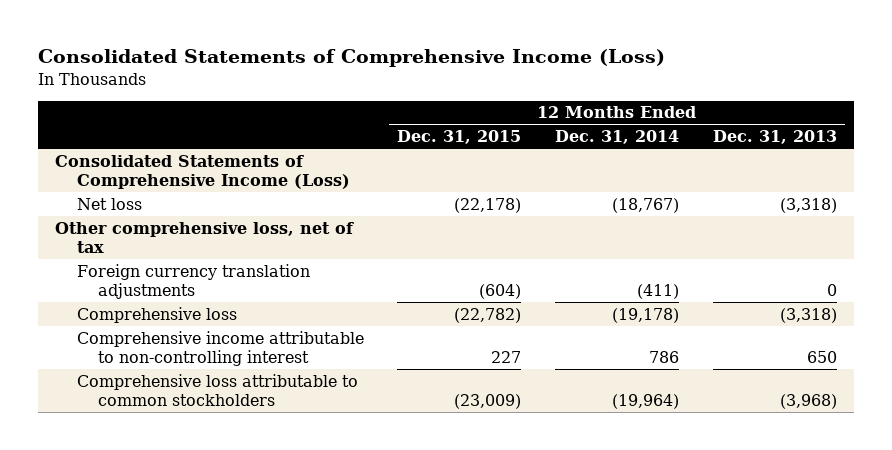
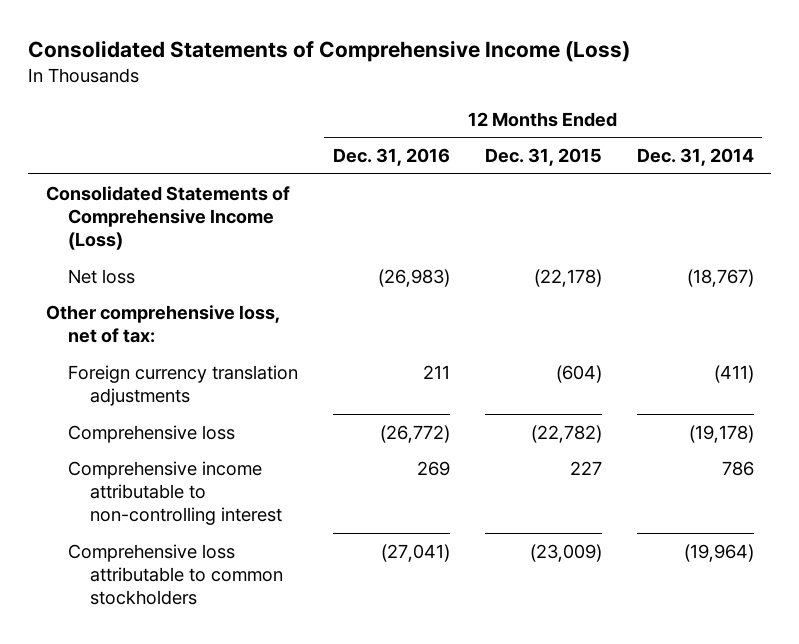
[712,130,837,145] Dec. 31, 2013 -> none
none -> [332,147,450,166] Dec. 31, 2016
[54,221,354,253] Other comprehensive loss, net of tax -> [45,304,280,344] Other comprehensive loss, net of tax:

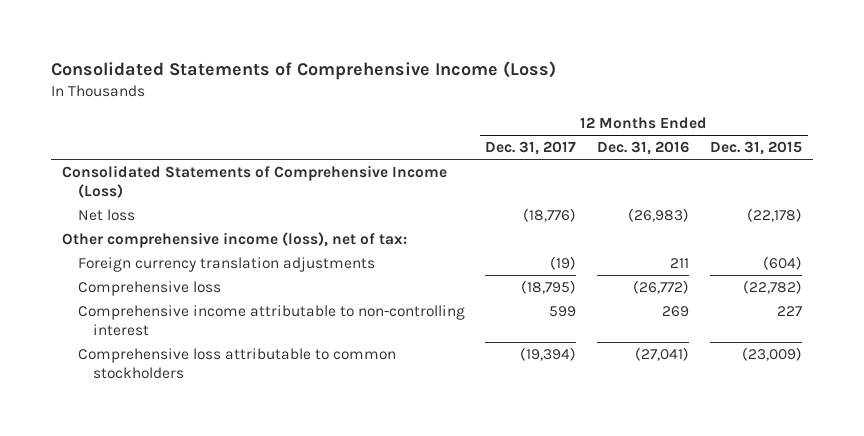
[636,147,754,166] Dec. 31, 2014 -> none
none -> [485,141,577,156] Dec. 31, 2017
[45,304,280,344] Other comprehensive loss, net of tax: -> [61,231,407,248] Other comprehensive income (loss), net of tax:

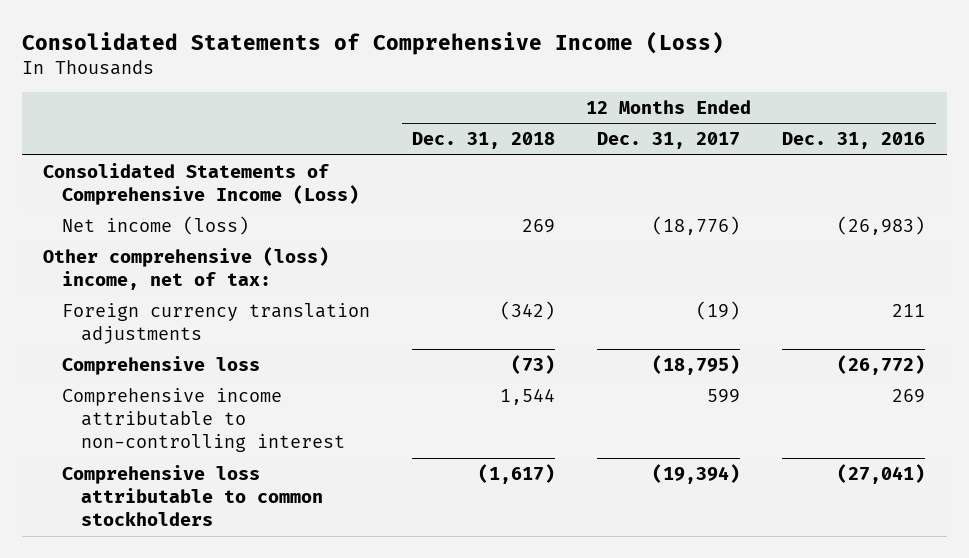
[710,141,803,156] Dec. 31, 2015 -> none
none -> [412,132,556,150] Dec. 31, 2018
[77,208,135,221] Net loss -> [61,215,249,235] Net income (loss)
[61,231,407,248] Other comprehensive income (loss), net of tax: -> [43,246,330,291] Other comprehensive (loss) income, net of tax:

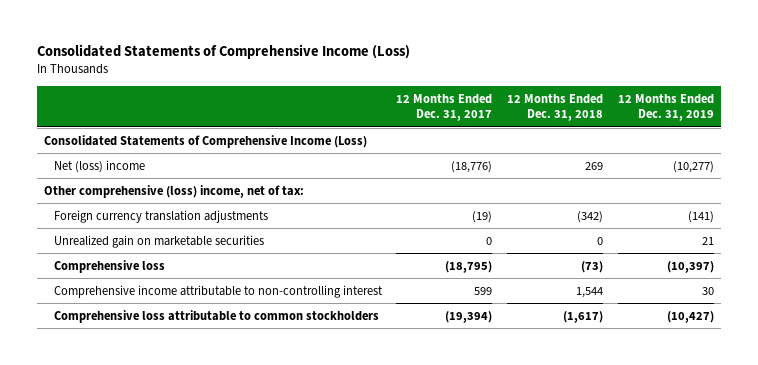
[782,132,926,150] Dec. 31, 2016 -> none
none -> [617,93,714,121] 12 Months Ended Dec. 31, 2019
[61,215,249,235] Net income (loss) -> [53,159,145,173] Net (loss) income
none -> [53,234,264,248] Unrealized gain on marketable securities

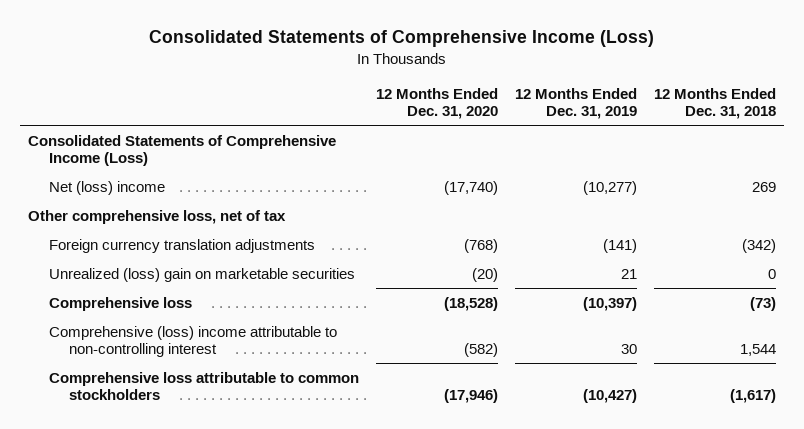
[396,93,493,121] 12 Months Ended Dec. 31, 2017 -> none
none -> [375,87,498,120] 12 Months Ended Dec. 31, 2020
[44,184,305,198] Other comprehensive (loss) income, net of tax: -> [28,209,287,224] Other comprehensive loss, net of tax
[53,234,264,248] Unrealized gain on marketable securities -> [48,267,355,282] Unrealized (loss) gain on marketable securities
[53,284,383,298] Comprehensive income attributable to non-controlling interest -> [48,325,337,358] Comprehensive (loss) income attributable to non-controlling interest

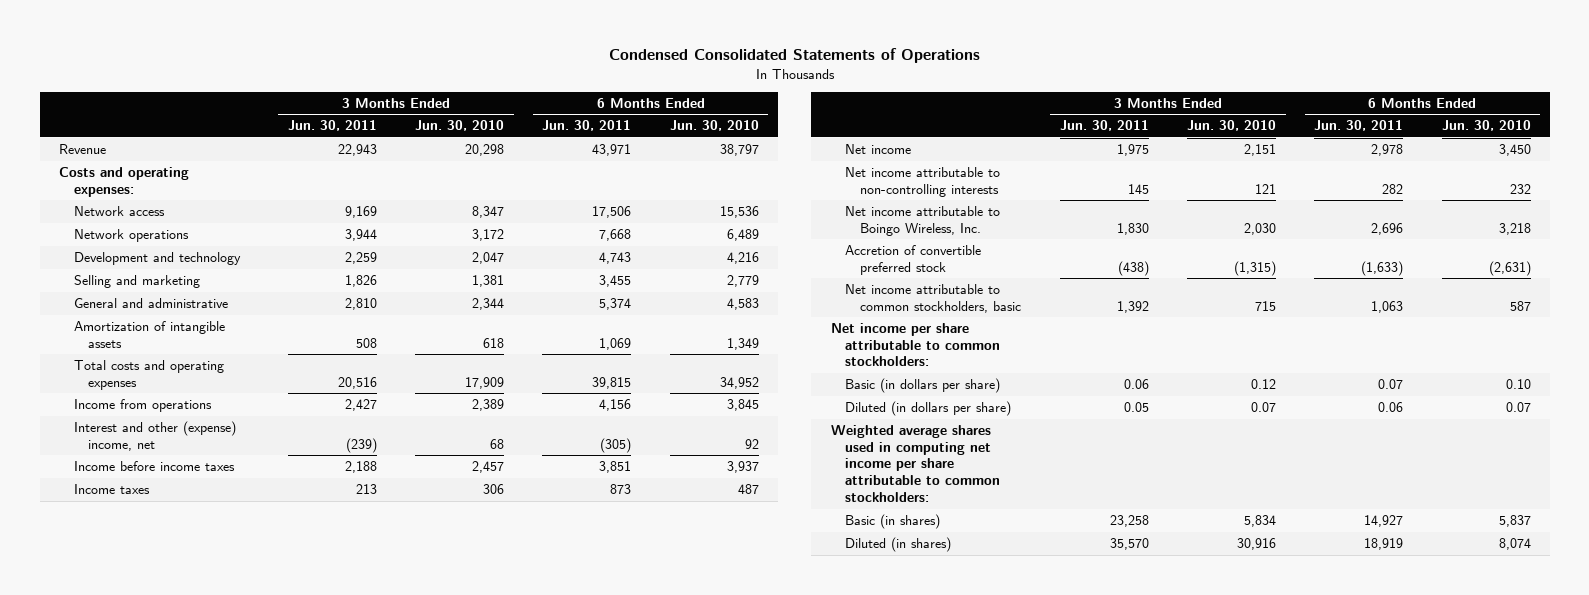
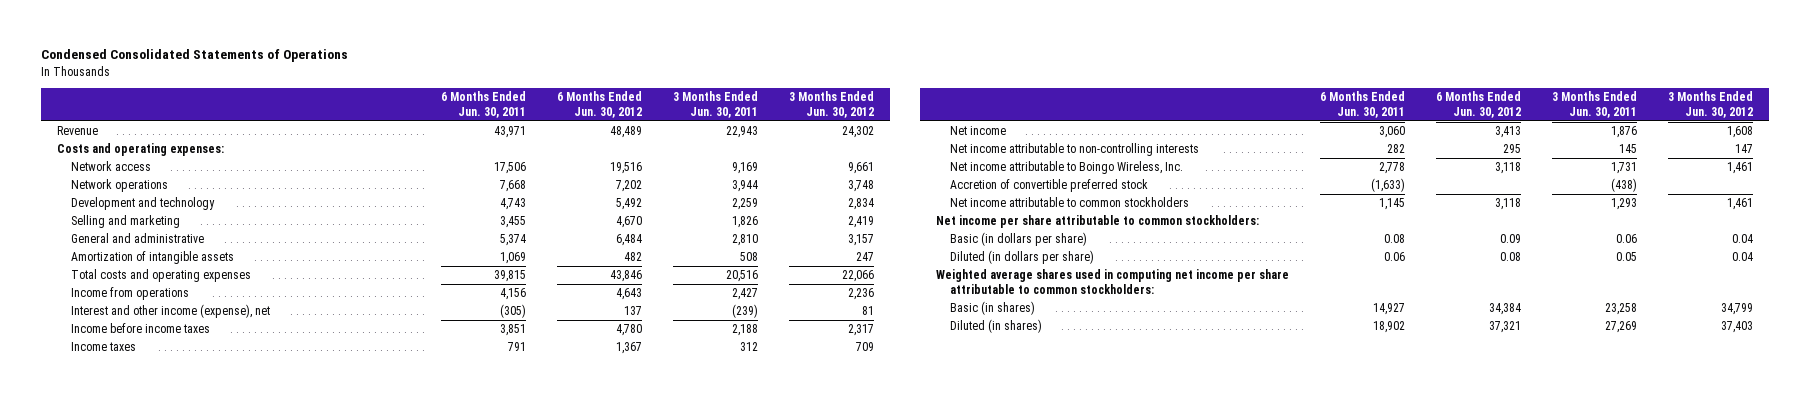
[415,120,505,132] Jun. 30, 2010 -> none
[669,120,759,132] Jun. 30, 2010 -> none
none -> [557,90,643,119] 6 Months Ended Jun. 30, 2012
none -> [789,90,875,119] 3 Months Ended Jun. 30, 2012
[73,420,236,451] Interest and other (expense) income, net -> [70,304,270,319] Interest and other income (expense), net
[355,483,377,494] 213 -> [740,342,759,352] 312
[610,483,632,494] 873 -> [507,342,526,352] 791
[1116,143,1149,156] 1,975 -> [1611,126,1638,139] 1,876
[1371,143,1404,156] 2,978 -> [1378,126,1405,139] 3,060
[1116,222,1149,235] 1,830 -> [1611,162,1638,175] 1,731
[1371,222,1404,235] 2,696 -> [1378,162,1405,175] 2,778
[845,283,1022,313] Net income attributable to common stockholders, basic -> [949,197,1189,208] Net income attributable to common stockholders
[1116,300,1149,313] 1,392 -> [1611,198,1638,211] 1,293
[1371,300,1404,313] 1,063 -> [1378,198,1405,211] 1,145
[1378,378,1404,389] 0.07 -> [1383,234,1405,244] 0.08
[1109,537,1149,550] 35,570 -> [1605,321,1638,334] 27,269
[1364,537,1404,550] 18,919 -> [1372,321,1405,334] 18,902

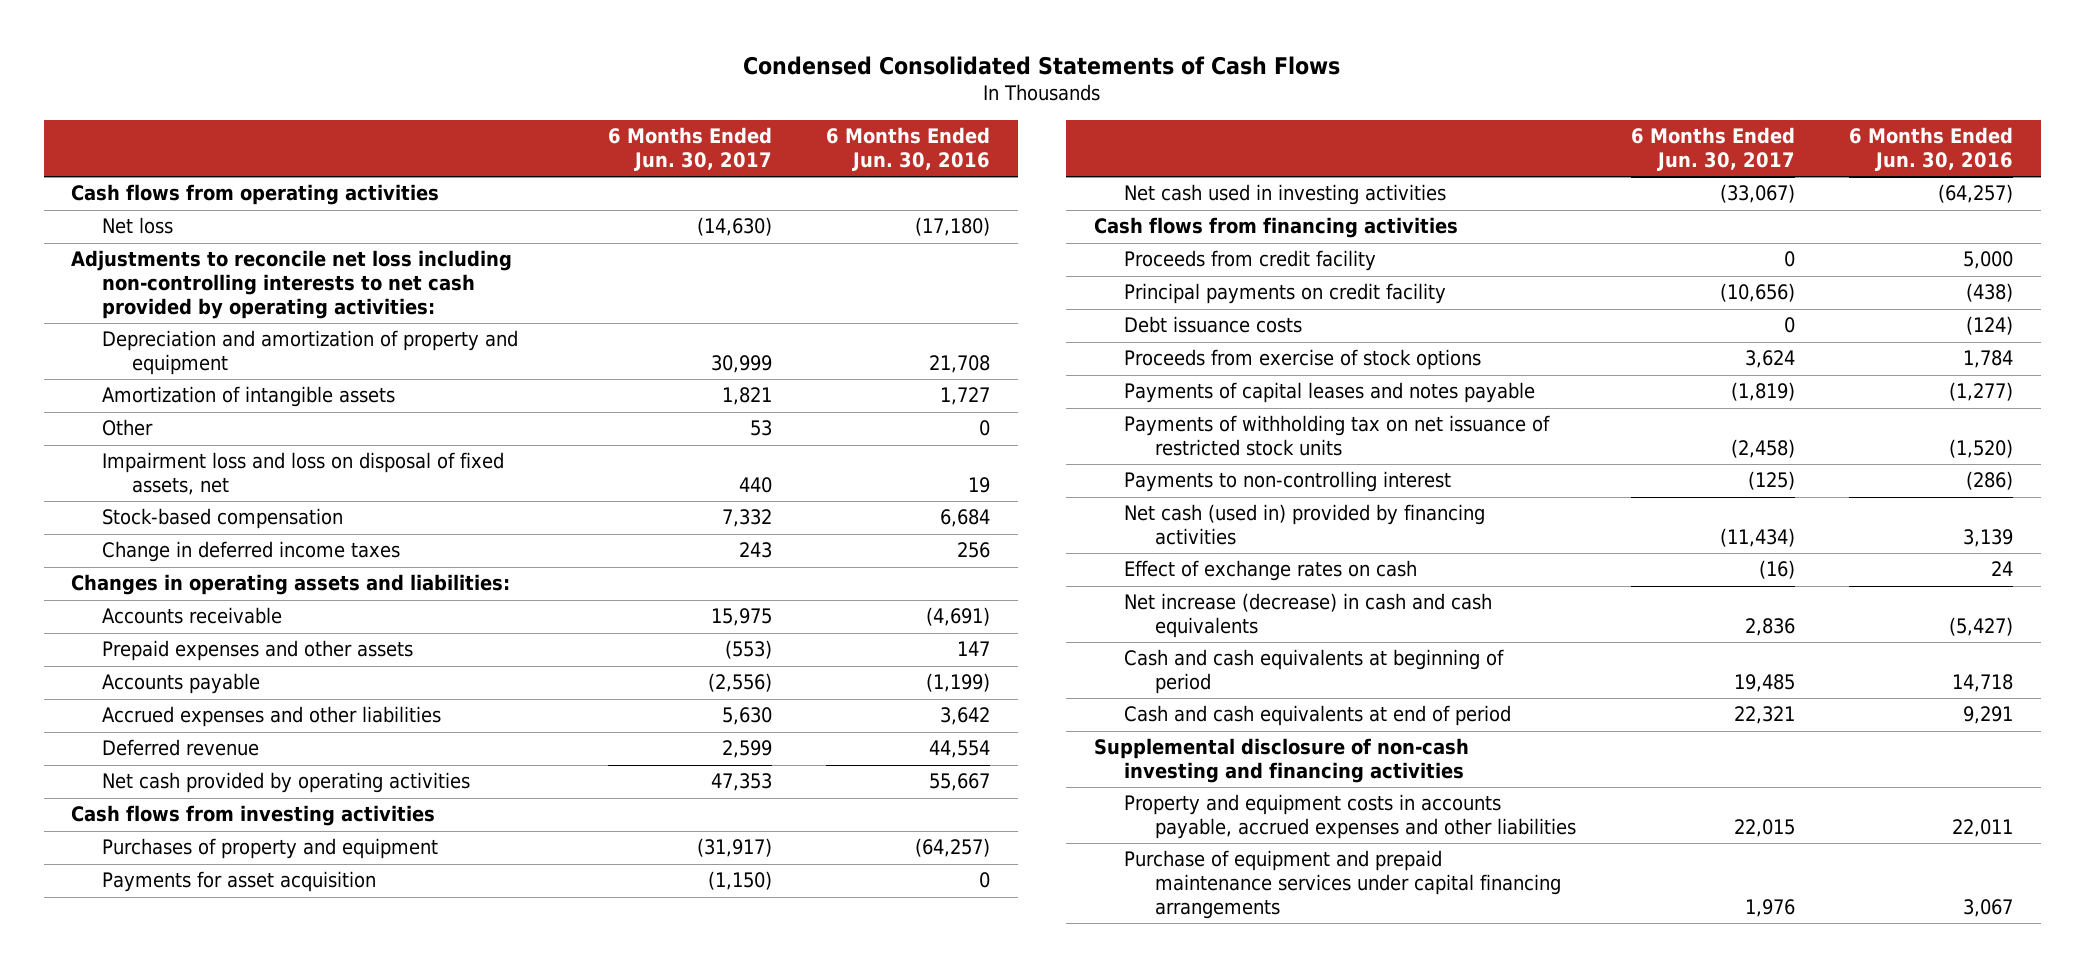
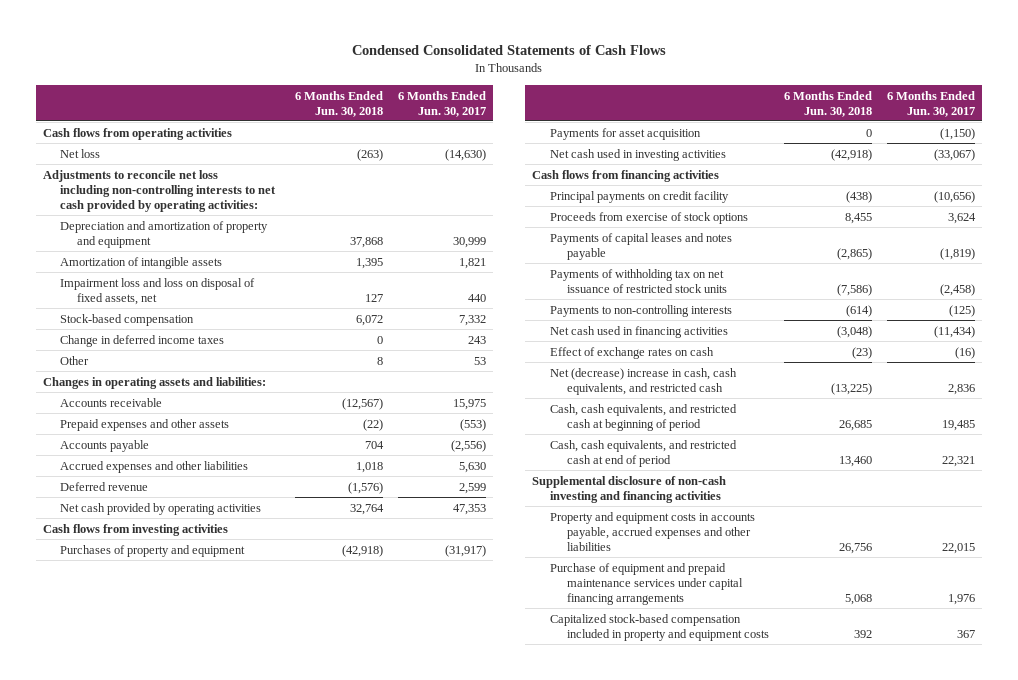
[826,127,991,172] 6 Months Ended Jun. 30, 2016 -> none
none -> [294,90,383,117] 6 Months Ended Jun. 30, 2018
[101,419,153,437] Other -> [60,355,90,365] Other
[1124,250,1377,272] Proceeds from credit facility -> none
[1124,316,1303,334] Debt issuance costs -> none
[1124,471,1452,493] Payments to non-controlling interest -> [549,304,732,317] Payments to non-controlling interests
[1124,504,1486,546] Net cash (used in) provided by financing activities -> [549,325,728,338] Net cash used in financing activities
[1124,593,1493,639] Net increase (decrease) in cash and cash equivalents -> [549,367,737,395] Net (decrease) increase in cash, cash equivalents, and restricted cash
[1124,649,1505,695] Cash and cash equivalents at beginning of period -> [549,403,737,431] Cash, cash equivalents, and restricted cash at beginning of period
[1124,705,1512,727] Cash and cash equivalents at end of period -> [549,439,737,467] Cash, cash equivalents, and restricted cash at end of period
none -> [549,613,769,641] Capitalized stock-based compensation included in property and equipment costs

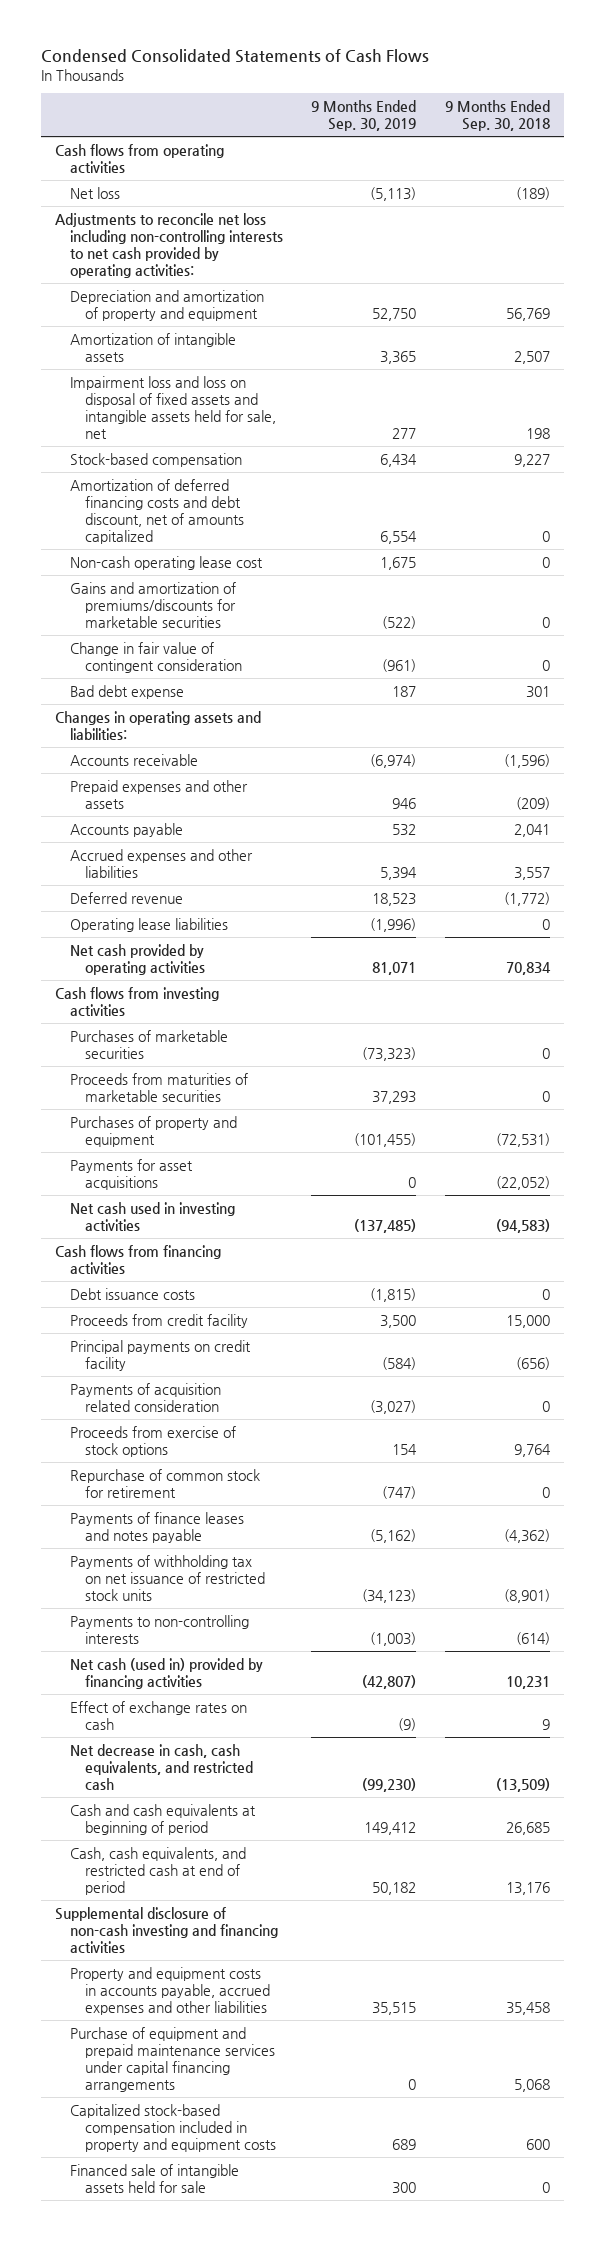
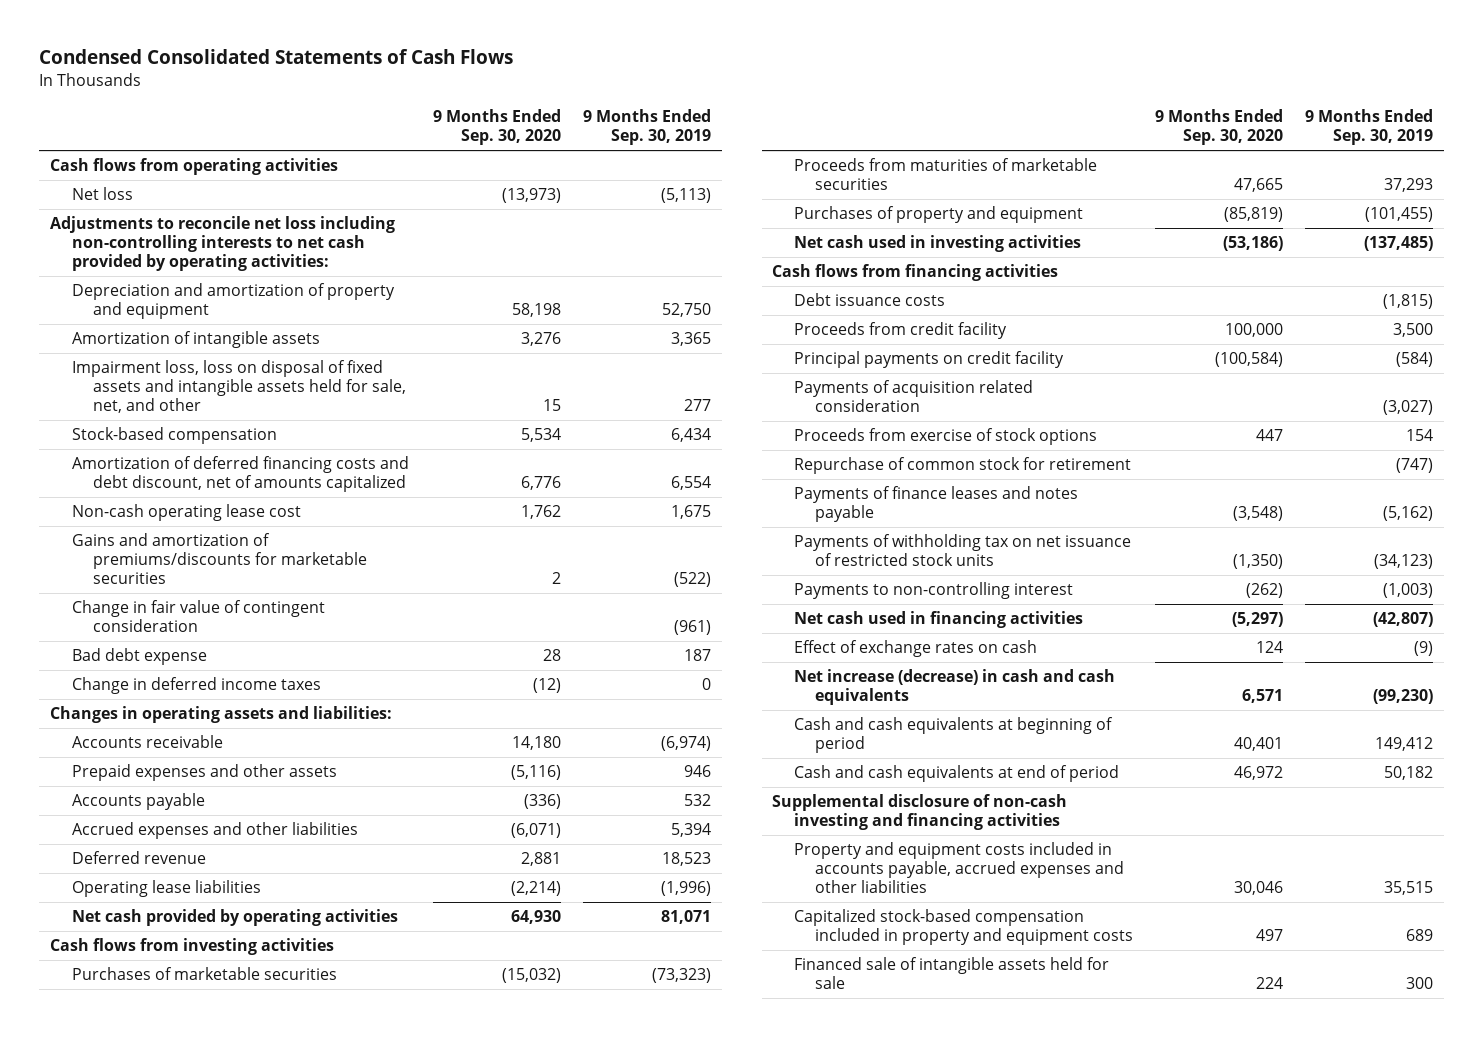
[444,99,550,131] 9 Months Ended Sep. 30, 2018 -> none
none -> [433,109,562,146] 9 Months Ended Sep. 30, 2020
[69,375,276,440] Impairment loss and loss on disposal of fixed assets and intangible assets held for sale, net -> [71,360,407,414] Impairment loss, loss on disposal of fixed assets and intangible assets held for sale, net, and other
none -> [71,677,321,695] Change in deferred income taxes
[69,1158,193,1190] Payments for asset acquisitions -> none
[69,1614,249,1644] Payments to non-controlling interests -> [793,582,1073,600] Payments to non-controlling interest
[69,1657,263,1689] Net cash (used in) provided by financing activities -> [793,611,1083,629] Net cash used in financing activities
[69,1743,253,1790] Net decrease in cash, cash equivalents, and restricted cash -> [793,669,1115,706] Net increase (decrease) in cash and cash equivalents
[69,1846,246,1895] Cash, cash equivalents, and restricted cash at end of period -> [793,765,1119,783] Cash and cash equivalents at end of period
[69,2026,275,2093] Purchase of equipment and prepaid maintenance services under capital financing arrangements -> none
[69,1966,270,2015] Property and equipment costs in accounts payable, accrued expenses and other liabilities -> [793,842,1125,894] Property and equipment costs included in accounts payable, accrued expenses and other liabilities

